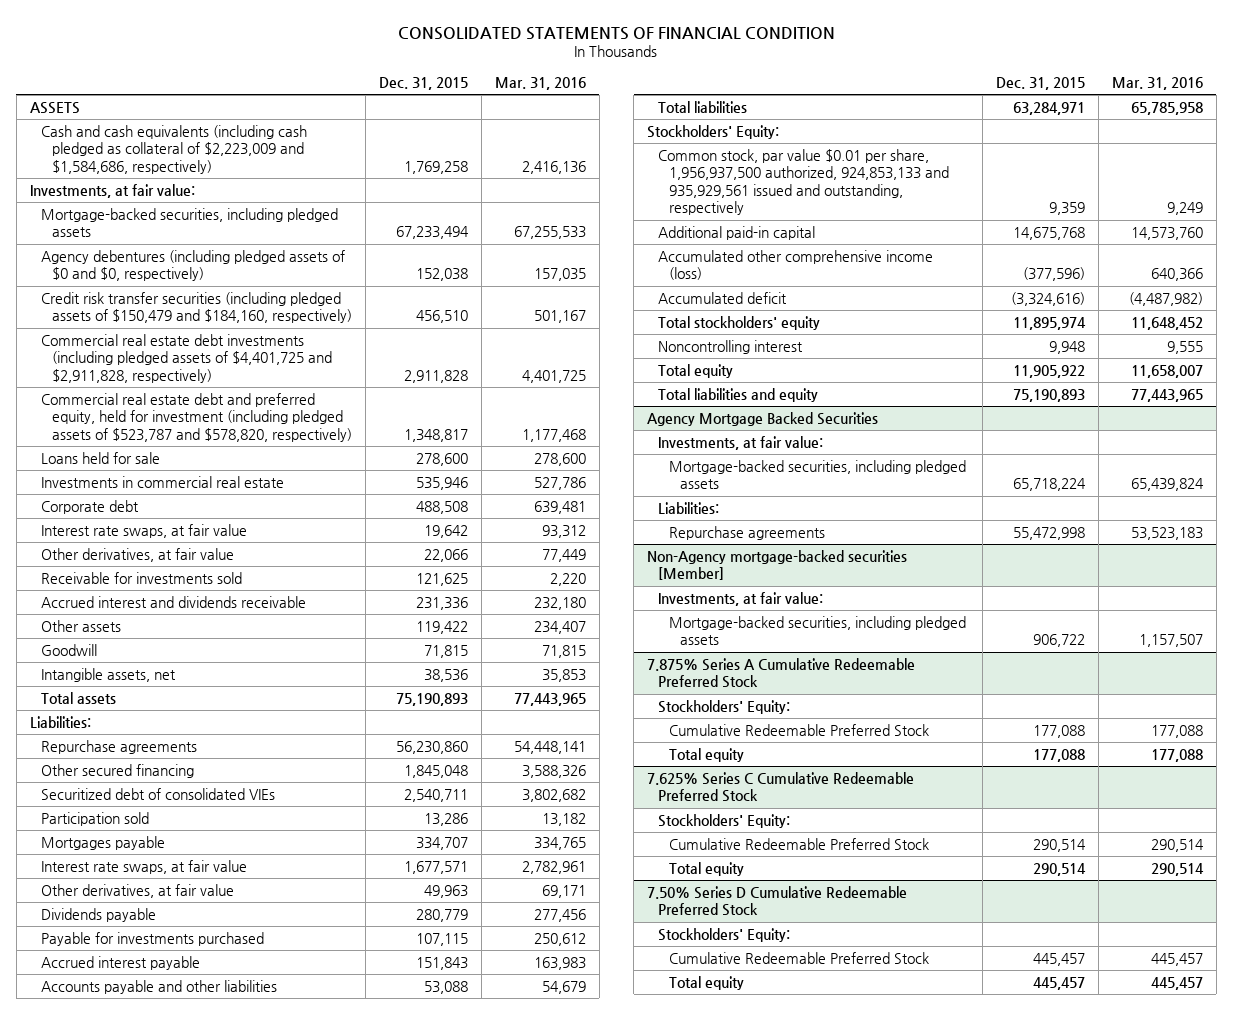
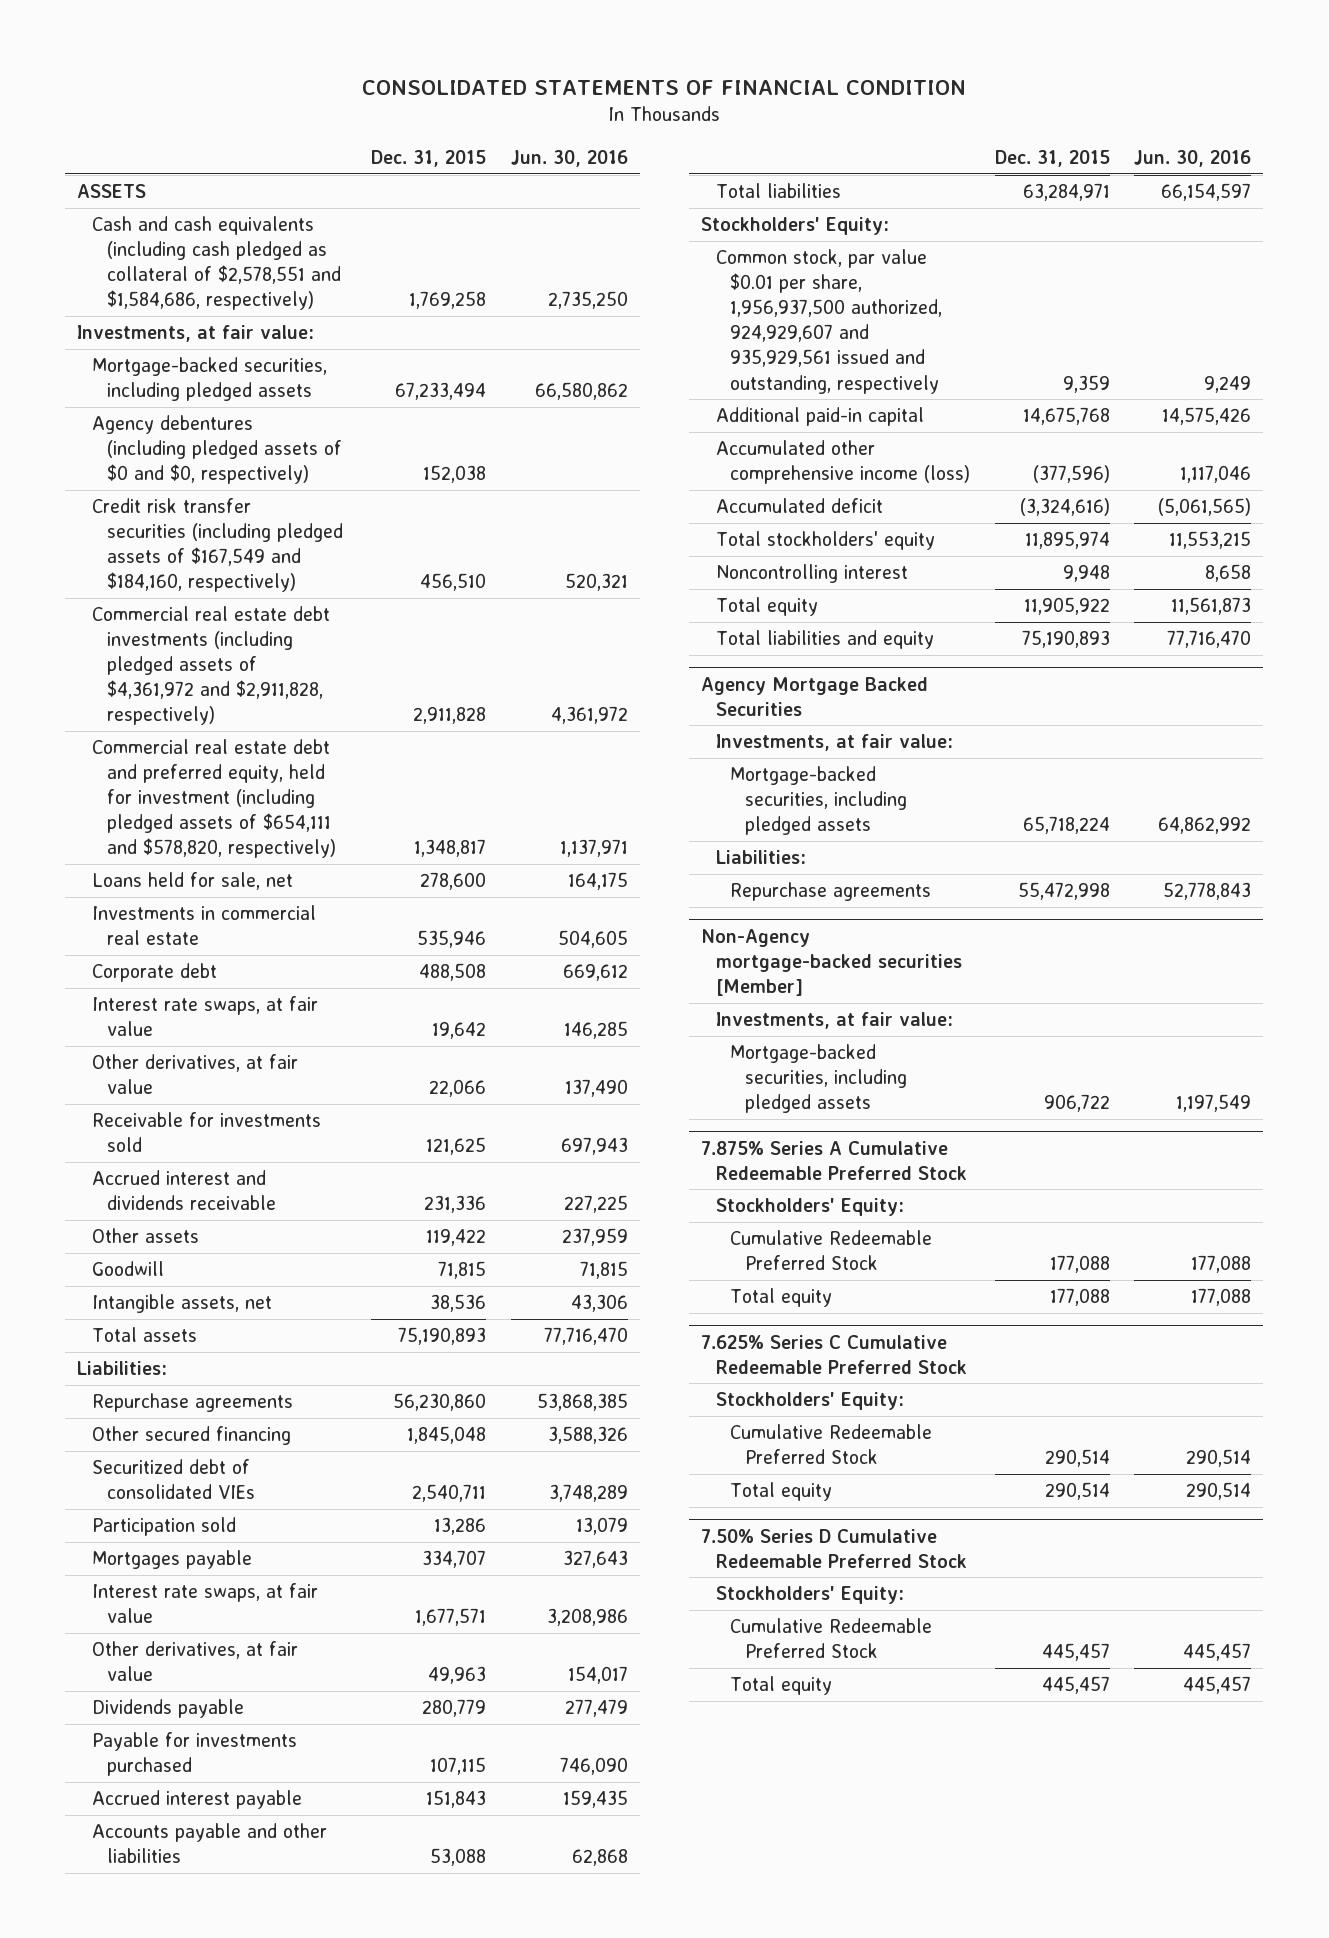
[494,76,586,90] Mar. 31, 2016 -> none
none -> [510,149,628,167] Jun. 30, 2016
[40,125,307,174] Cash and cash equivalents (including cash pledged as collateral of $2,223,009 and $1,584,686, respectively) -> [92,215,341,311] Cash and cash equivalents (including cash pledged as collateral of $2,578,551 and $1,584,686, respectively)
[40,292,352,324] Credit risk transfer securities (including pledged assets of $150,479 and $184,160, respectively) -> [92,497,343,593] Credit risk transfer securities (including pledged assets of $167,549 and $184,160, respectively)
[40,334,332,383] Commercial real estate debt investments (including pledged assets of $4,401,725 and $2,911,828, respectively) -> [92,605,331,726] Commercial real estate debt investments (including pledged assets of $4,361,972 and $2,911,828, respectively)
[40,393,352,442] Commercial real estate debt and preferred equity, held for investment (including pledged assets of $523,787 and $578,820, respectively) -> [92,738,336,859] Commercial real estate debt and preferred equity, held for investment (including pledged assets of $654,111 and $578,820, respectively)
[40,452,160,465] Loans held for sale -> [92,871,294,890] Loans held for sale, net
[657,149,949,216] Common stock, par value $0.01 per share, 1,956,937,500 authorized, 924,853,133 and 935,929,561 issued and outstanding, respectively -> [715,248,943,394] Common stock, par value $0.01 per share, 1,956,937,500 authorized, 924,929,607 and 935,929,561 issued and outstanding, respectively

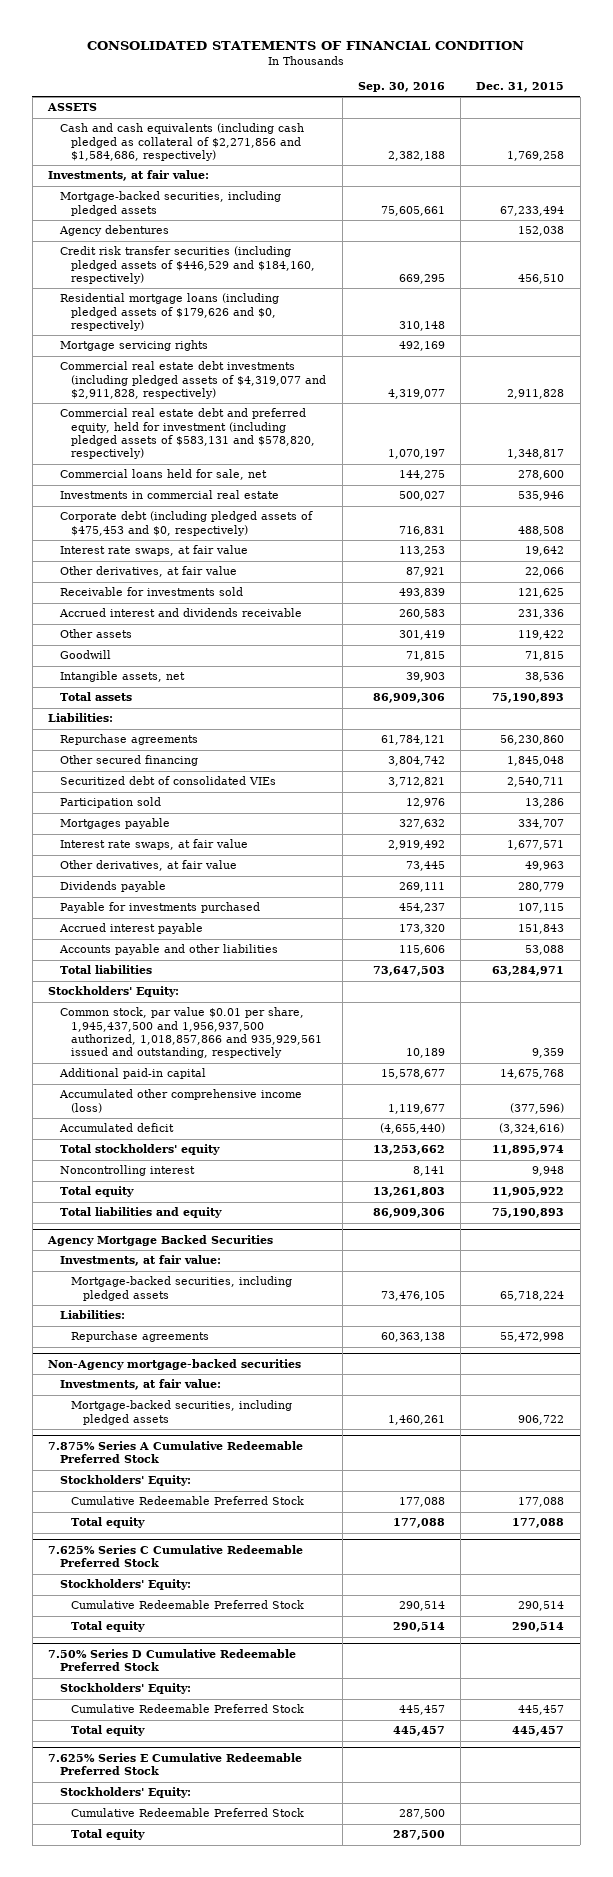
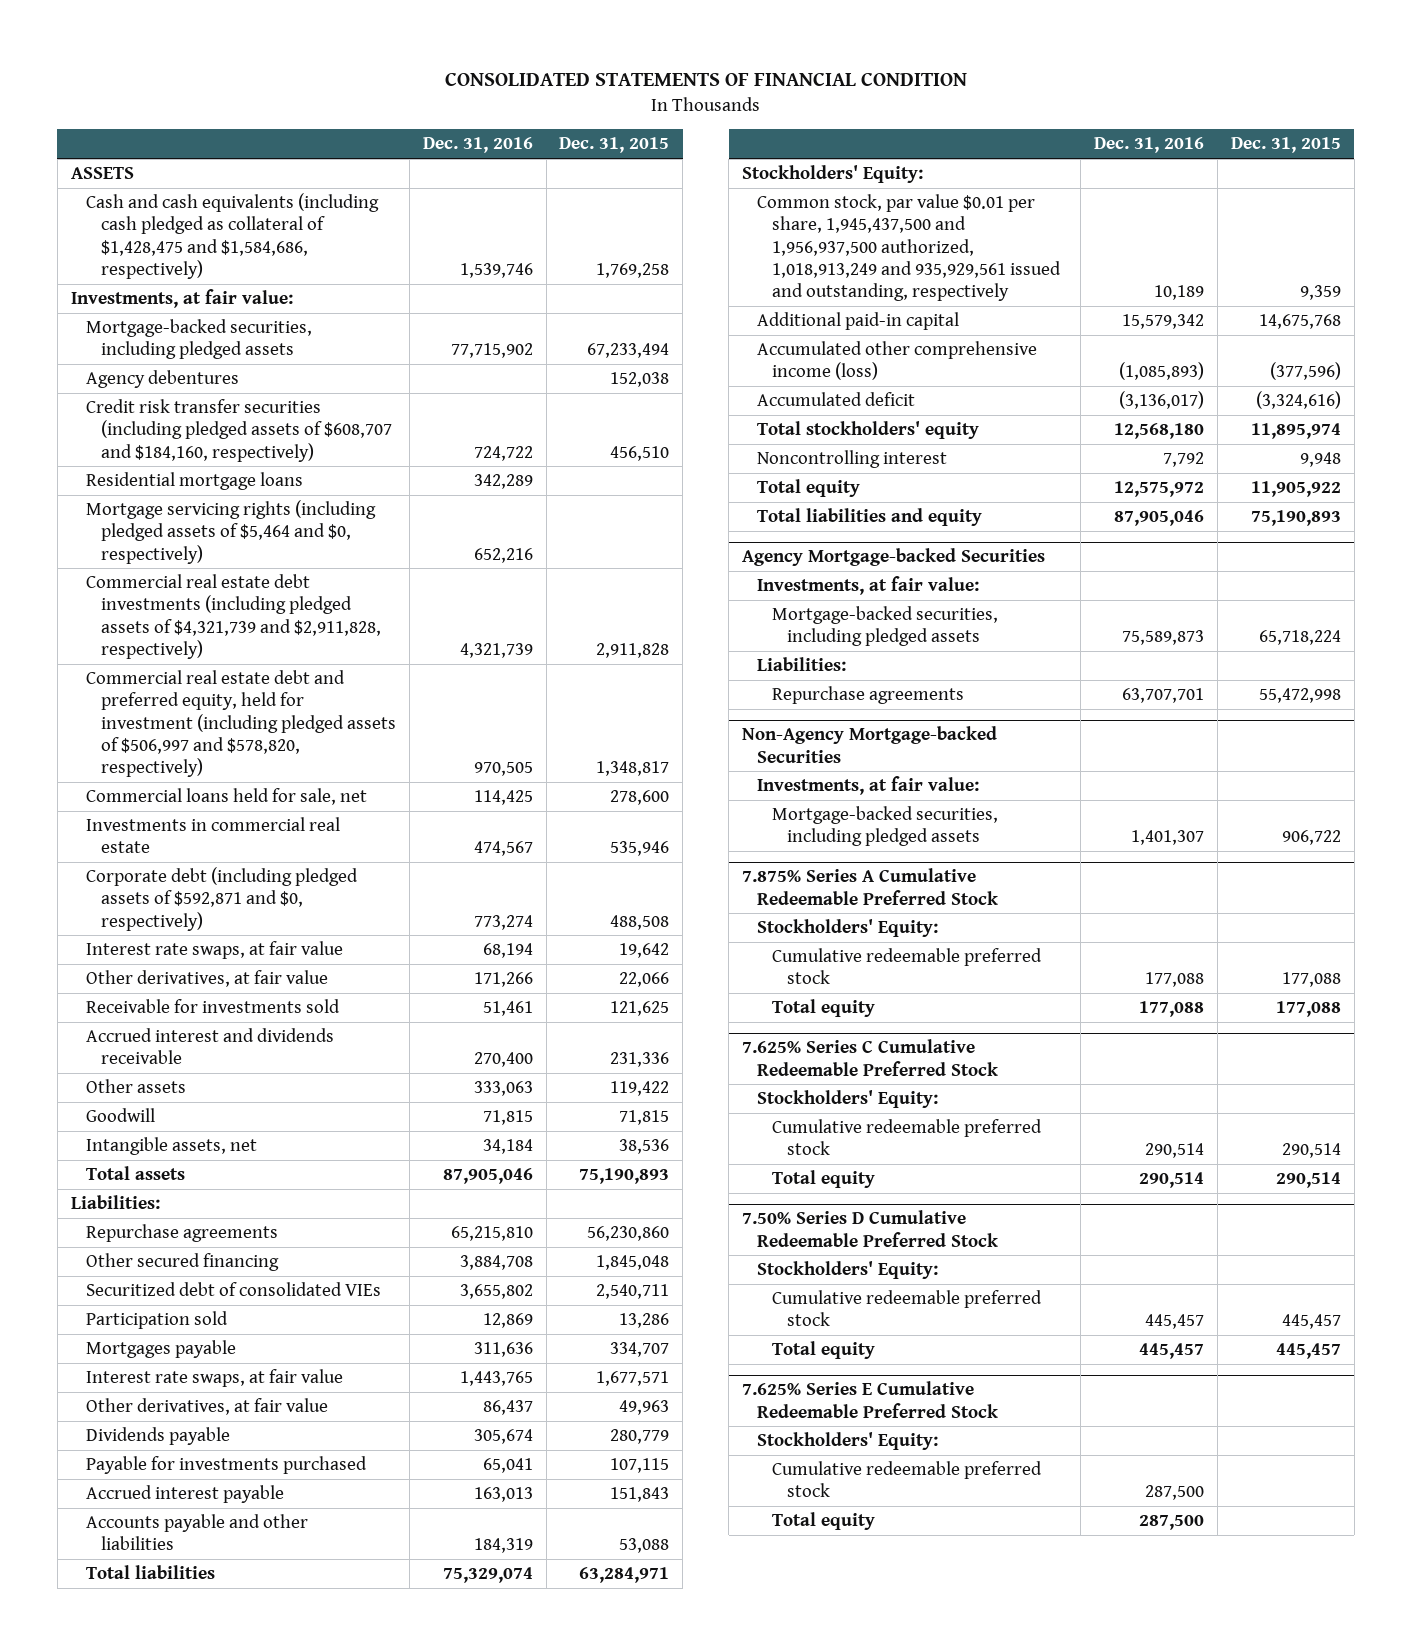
[357,82,445,93] Sep. 30, 2016 -> none
none -> [422,137,533,154] Dec. 31, 2016
[59,123,304,162] Cash and cash equivalents (including cash pledged as collateral of $2,271,856 and $1,584,686, respectively) -> [85,193,379,280] Cash and cash equivalents (including cash pledged as collateral of $1,428,475 and $1,584,686, respectively)
[59,246,316,285] Credit risk transfer securities (including pledged assets of $446,529 and $184,160, respectively) -> [85,399,392,462] Credit risk transfer securities (including pledged assets of $608,707 and $184,160, respectively)
[59,293,279,332] Residential mortgage loans (including pledged assets of $179,626 and $0, respectively) -> [85,472,303,491] Residential mortgage loans
[59,340,208,352] Mortgage servicing rights -> [85,500,376,564] Mortgage servicing rights (including pledged assets of $5,464 and $0, respectively)
[59,361,327,400] Commercial real estate debt investments (including pledged assets of $4,319,077 and $2,911,828, respectively) -> [85,574,381,660] Commercial real estate debt investments (including pledged assets of $4,321,739 and $2,911,828, respectively)
[59,408,316,460] Commercial real estate debt and preferred equity, held for investment (including pledged assets of $583,131 and $578,820, respectively) -> [85,670,396,778] Commercial real estate debt and preferred equity, held for investment (including pledged assets of $506,997 and $578,820, respectively)
[59,511,313,536] Corporate debt (including pledged assets of $475,453 and $0, respectively) -> [85,867,358,931] Corporate debt (including pledged assets of $592,871 and $0, respectively)
[59,1007,323,1059] Common stock, par value $0.01 per share, 1,945,437,500 and 1,956,937,500 authorized, 1,018,857,866 and 935,929,561 issued and outstanding, respectively -> [757,194,1062,302] Common stock, par value $0.01 per share, 1,945,437,500 and 1,956,937,500 authorized, 1,018,913,249 and 935,929,561 issued and outstanding, respectively
[47,1235,274,1247] Agency Mortgage Backed Securities -> [742,548,1046,567] Agency Mortgage-backed Securities
[48,1359,302,1371] Non-Agency mortgage-backed securities -> [742,726,998,763] Non-Agency Mortgage-backed Securities
[71,1496,305,1506] Cumulative Redeemable Preferred Stock -> [772,948,1043,985] Cumulative redeemable preferred stock
[71,1600,305,1610] Cumulative Redeemable Preferred Stock -> [772,1119,1043,1156] Cumulative redeemable preferred stock
[71,1704,305,1714] Cumulative Redeemable Preferred Stock -> [772,1290,1043,1327] Cumulative redeemable preferred stock
[71,1808,305,1818] Cumulative Redeemable Preferred Stock -> [772,1461,1043,1498] Cumulative redeemable preferred stock

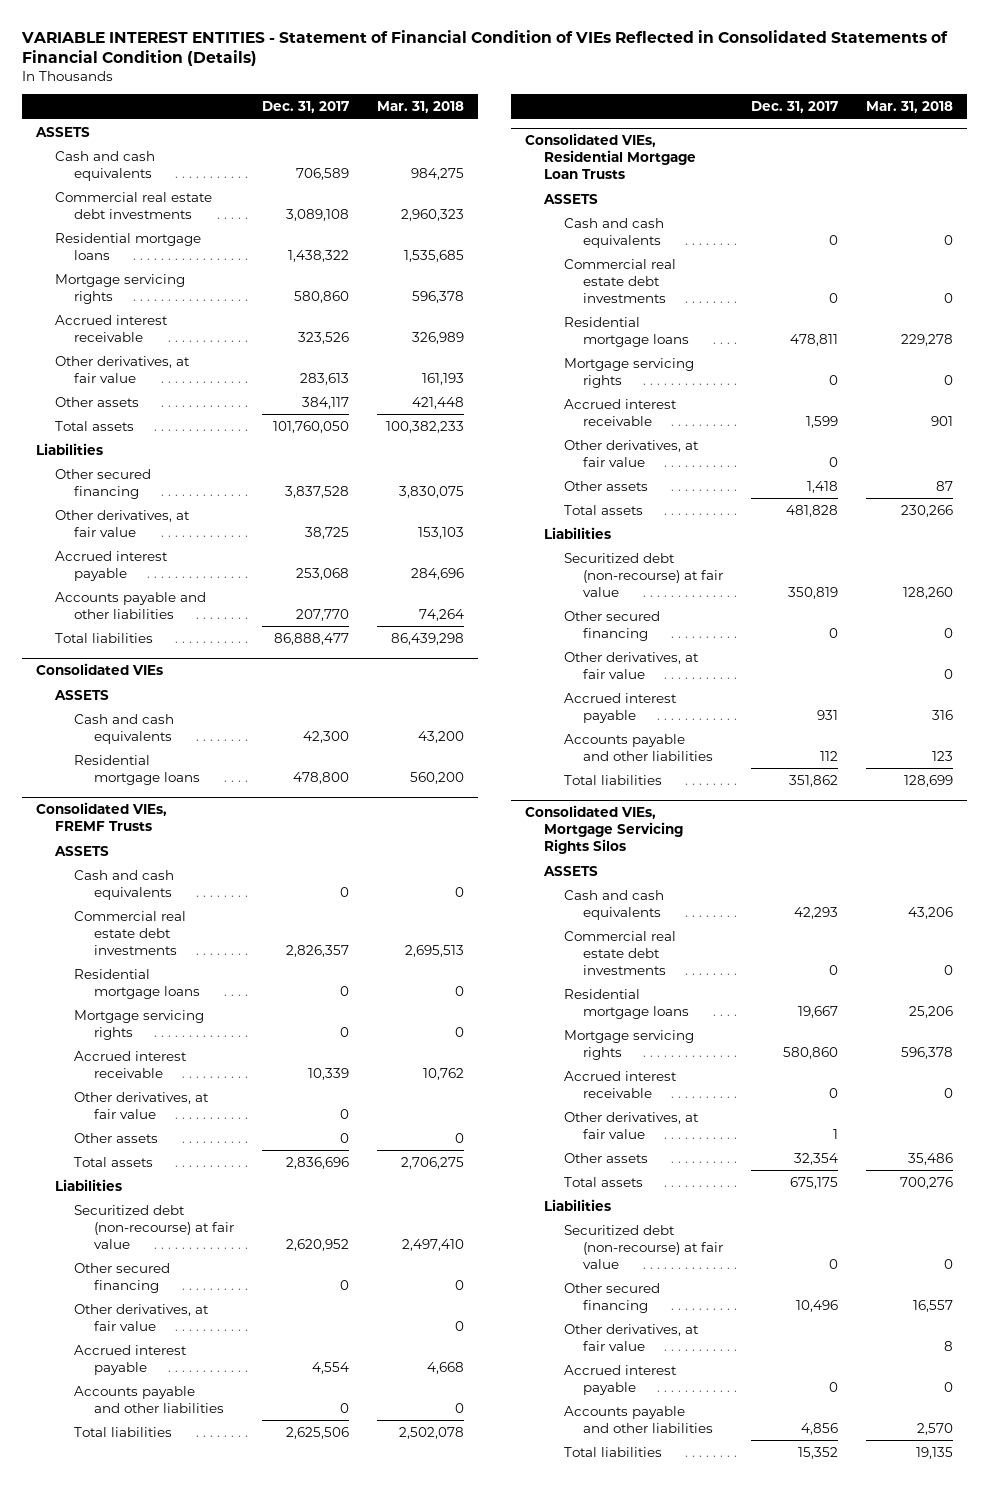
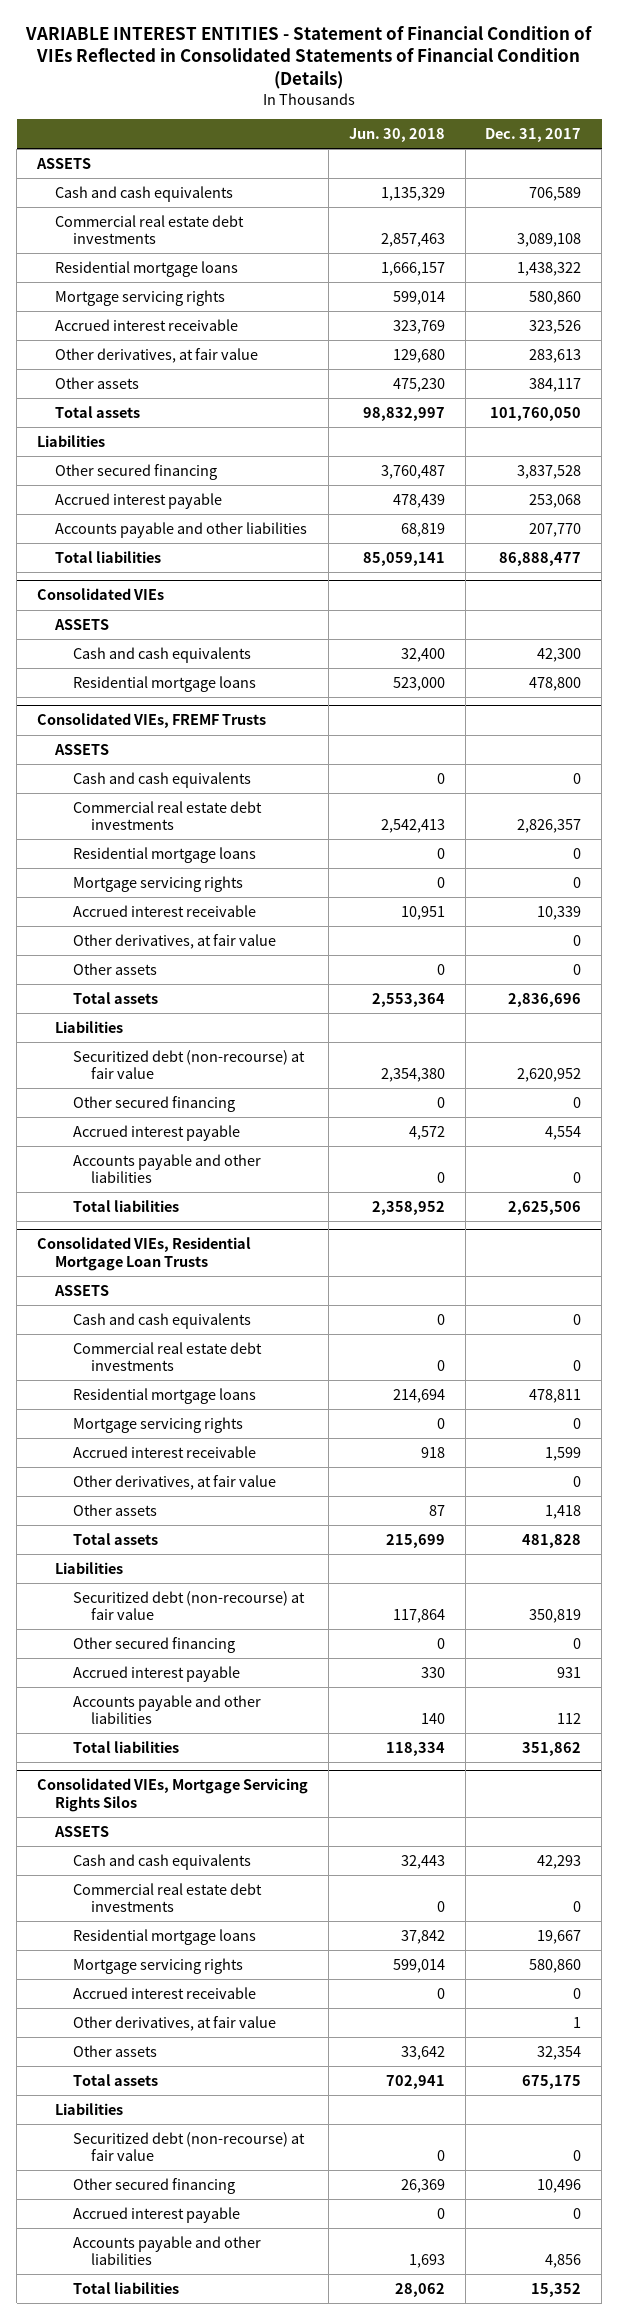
[376,101,464,114] Mar. 31, 2018 -> none
none -> [348,128,445,143] Jun. 30, 2018
[55,509,191,537] Other derivatives, at fair value -> none
[74,1303,210,1331] Other derivatives, at fair value -> none
[563,651,699,679] Other derivatives, at fair value -> none
[563,1323,699,1351] Other derivatives, at fair value -> none

